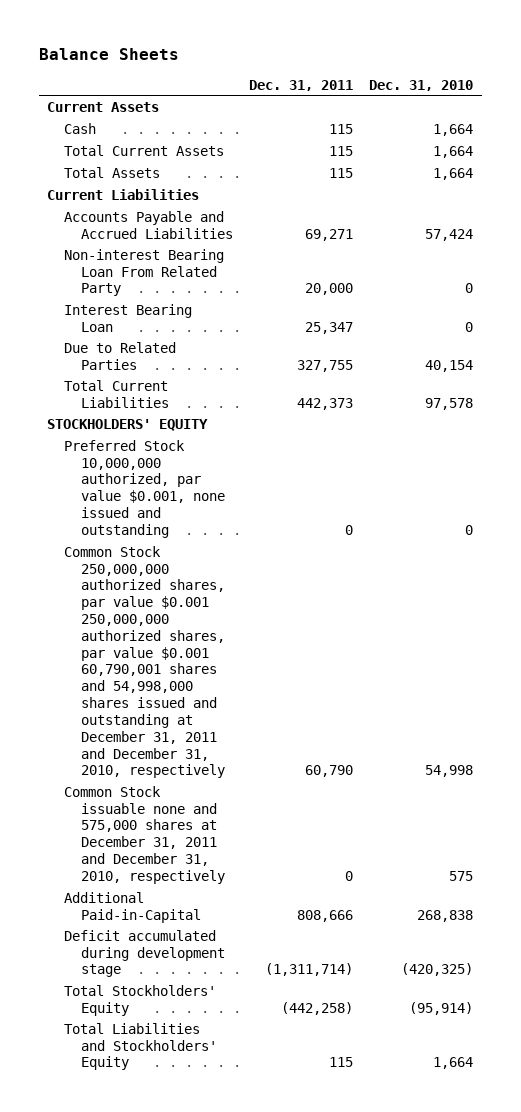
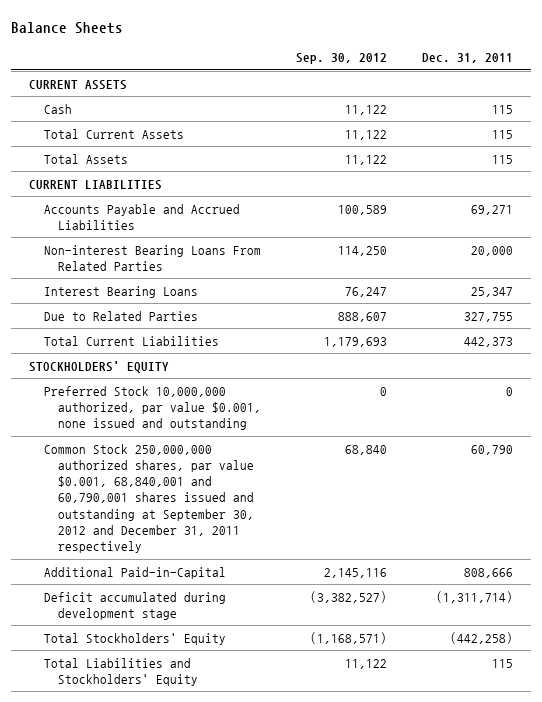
[369,79,474,91] Dec. 31, 2010 -> none
none -> [296,53,388,65] Sep. 30, 2012
[47,101,160,112] Current Assets -> [28,79,127,90] CURRENT ASSETS
[47,188,200,200] Current Liabilities -> [28,179,162,190] CURRENT LIABILITIES
[63,248,224,297] Non-interest Bearing Loan From Related Party -> [43,244,261,271] Non-interest Bearing Loans From Related Parties
[63,303,192,332] Interest Bearing Loan -> [43,285,198,298] Interest Bearing Loans
[63,785,225,884] Common Stock issuable none and 575,000 shares at December 31, 2011 and December 31, 2010, respectively -> none
[63,545,225,779] Common Stock 250,000,000 authorized shares, par value $0.001 250,000,000 authorized shares, par value $0.001 60,790,001 shares and 54,998,000 shares issued and outstanding at December 31, 2011 and December 31, 2010, respectively -> [43,443,255,554] Common Stock 250,000,000 authorized shares, par value $0.001, 68,840,001 and 60,790,001 shares issued and outstanding at September 30, 2012 and December 31, 2011 respectively

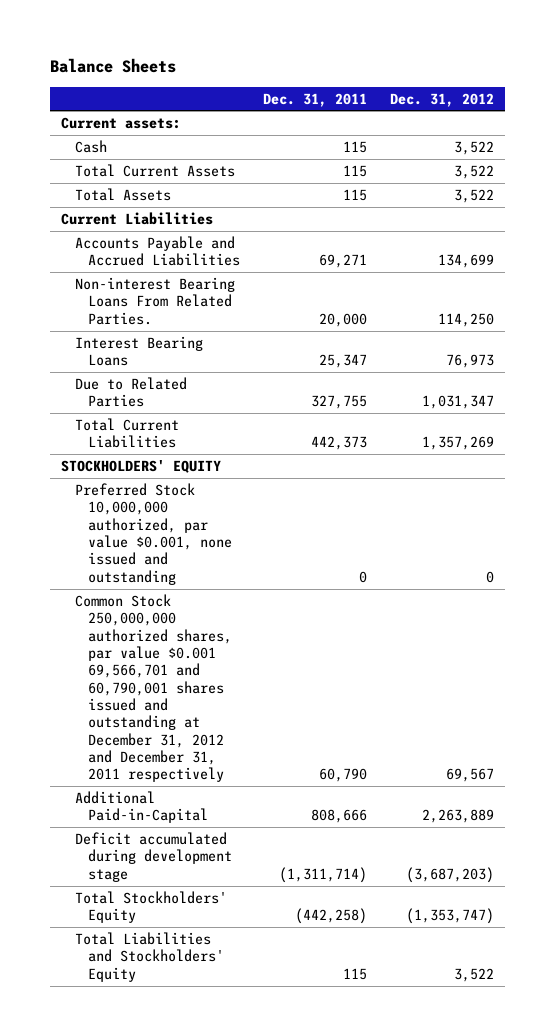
[296,53,388,65] Sep. 30, 2012 -> none
none -> [389,92,494,107] Dec. 31, 2012
[28,79,127,90] CURRENT ASSETS -> [61,116,182,129] Current assets:
[28,179,162,190] CURRENT LIABILITIES -> [61,211,214,225] Current Liabilities
[43,244,261,271] Non-interest Bearing Loans From Related Parties -> [74,276,235,325] Non-interest Bearing Loans From Related Parties.
[43,443,255,554] Common Stock 250,000,000 authorized shares, par value $0.001, 68,840,001 and 60,790,001 shares issued and outstanding at September 30, 2012 and December 31, 2011 respectively -> [74,593,232,783] Common Stock 250,000,000 authorized shares, par value $0.001 69,566,701 and 60,790,001 shares issued and outstanding at December 31, 2012 and December 31, 2011 respectively

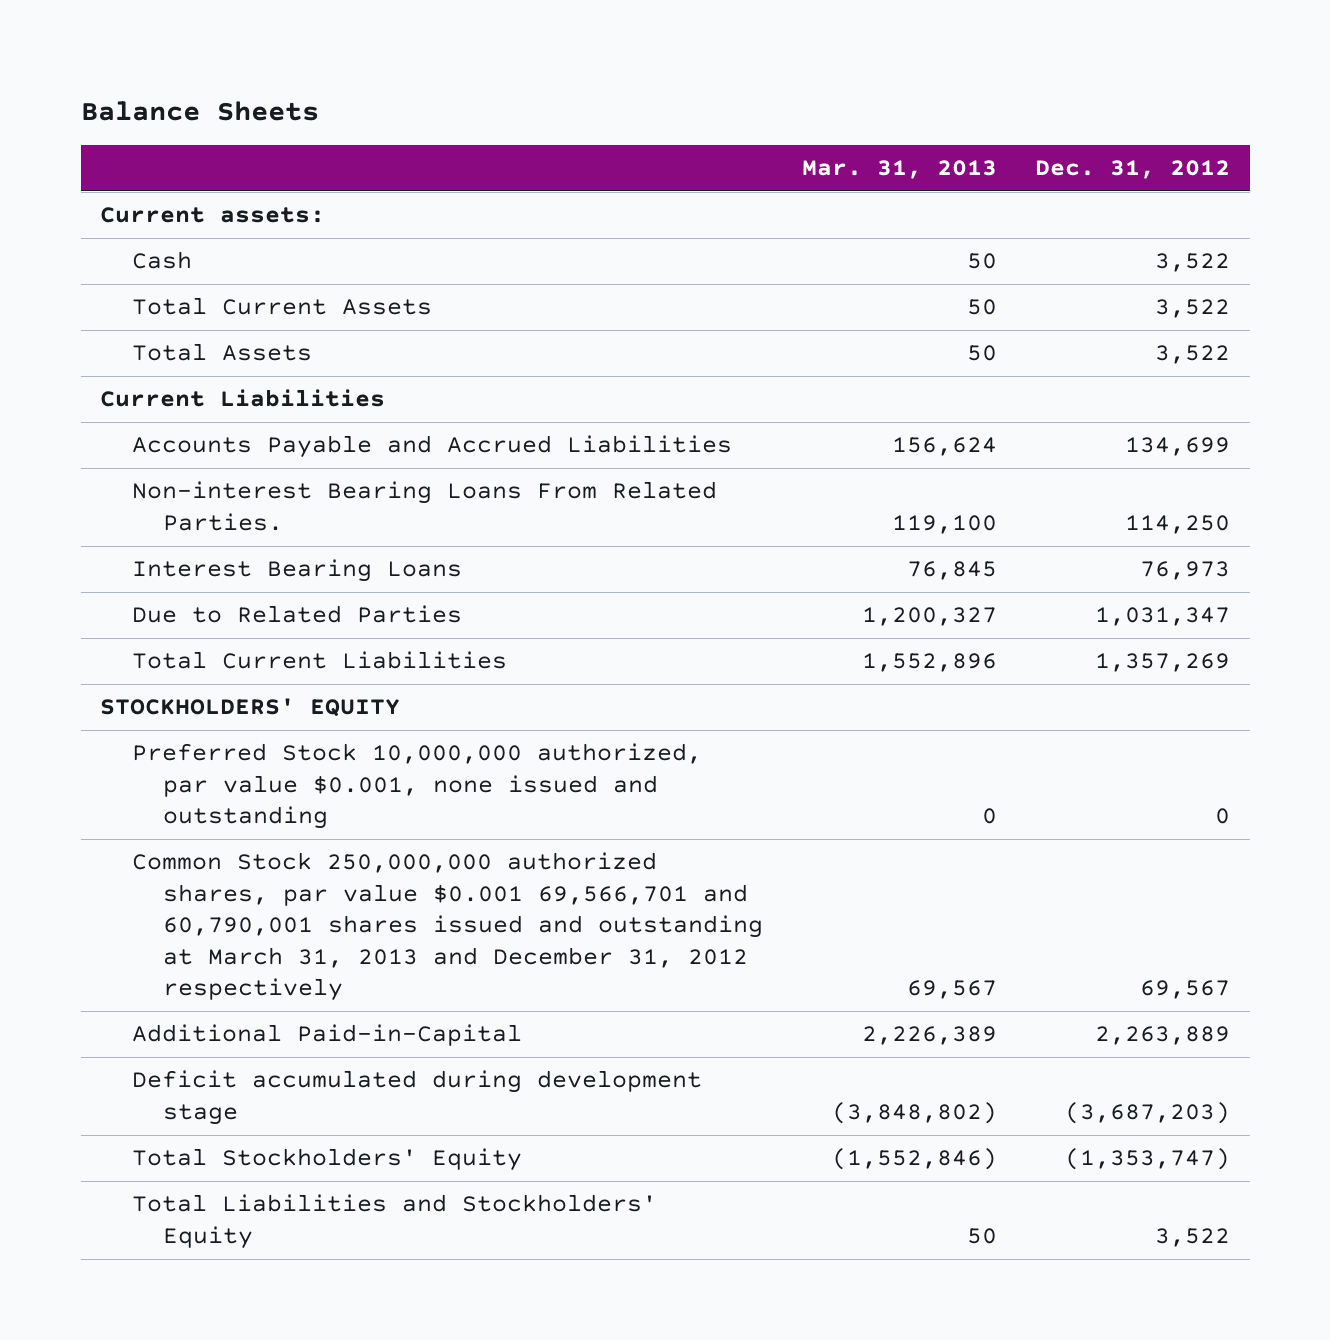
[262,92,367,107] Dec. 31, 2011 -> none
none -> [801,160,997,180] Mar. 31, 2013
[74,593,232,783] Common Stock 250,000,000 authorized shares, par value $0.001 69,566,701 and 60,790,001 shares issued and outstanding at December 31, 2012 and December 31, 2011 respectively -> [131,852,764,1002] Common Stock 250,000,000 authorized shares, par value $0.001 69,566,701 and 60,790,001 shares issued and outstanding at March 31, 2013 and December 31, 2012 respectively

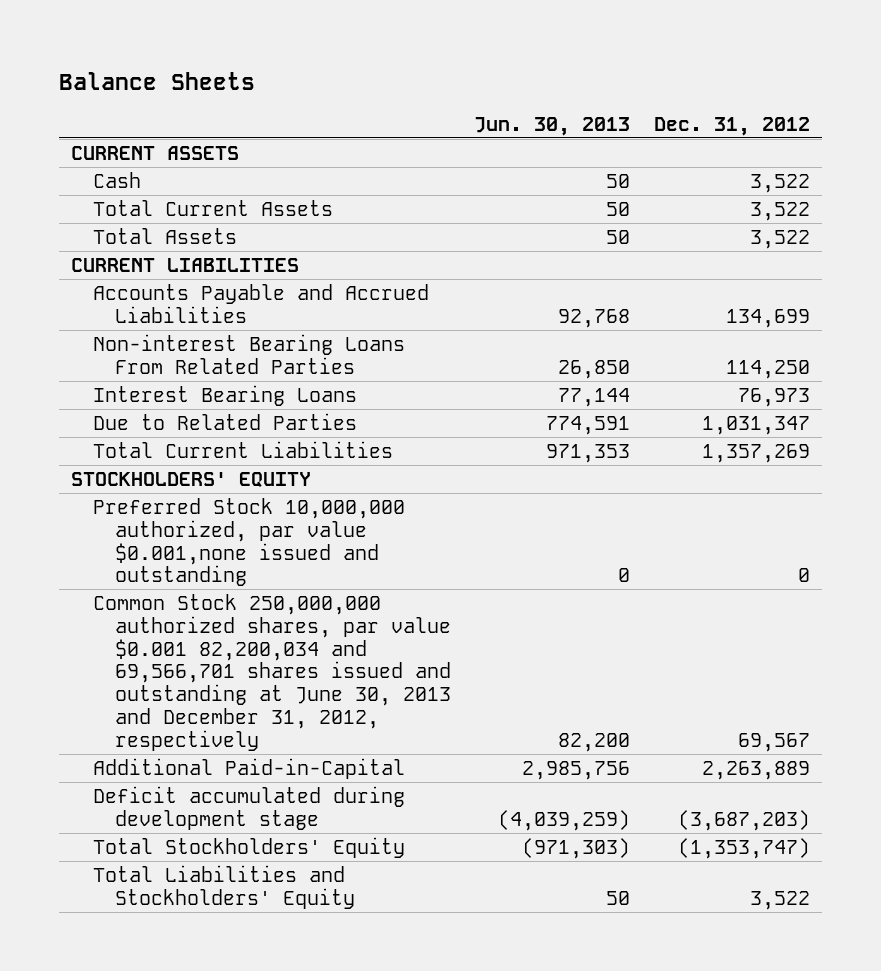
[801,160,997,180] Mar. 31, 2013 -> none
none -> [474,116,631,136] Jun. 30, 2013
[99,207,325,224] Current assets: -> [71,145,240,160] CURRENT ASSETS
[99,389,385,408] Current Liabilities -> [71,257,300,272] CURRENT LIABILITIES
[131,481,717,531] Non-interest Bearing Loans From Related Parties. -> [92,333,405,374] Non-interest Bearing Loans From Related Parties
[131,743,702,830] Preferred Stock 10,000,000 authorized, par value $0.001, none issued and outstanding -> [92,497,405,587] Preferred Stock 10,000,000 authorized, par value $0.001,none issued and outstanding
[131,852,764,1002] Common Stock 250,000,000 authorized shares, par value $0.001 69,566,701 and 60,790,001 shares issued and outstanding at March 31, 2013 and December 31, 2012 respectively -> [92,593,451,752] Common Stock 250,000,000 authorized shares, par value $0.001 82,200,034 and 69,566,701 shares issued and outstanding at June 30, 2013 and December 31, 2012, respectively

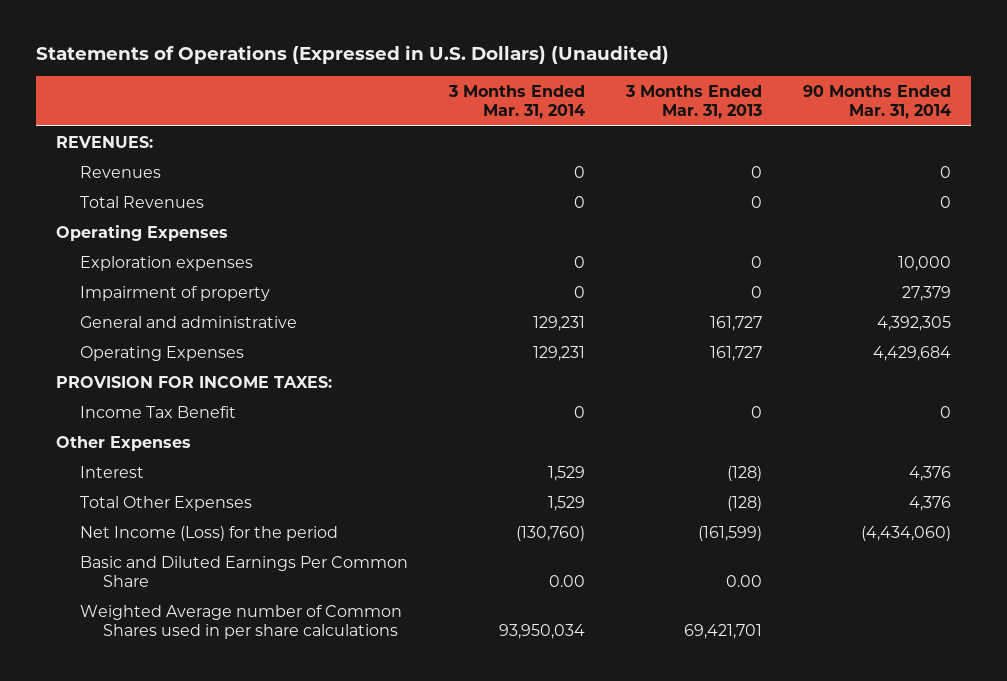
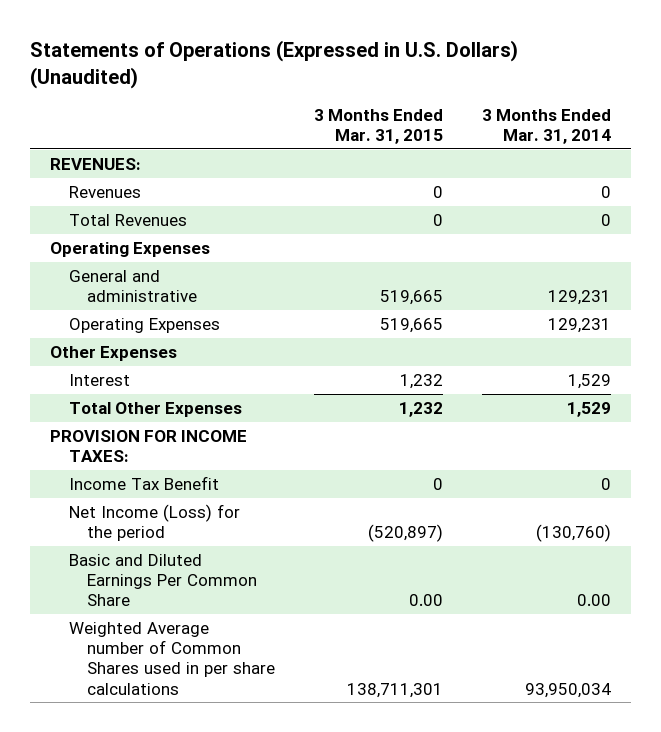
[624,85,762,120] 3 Months Ended Mar. 31, 2013 -> none
[802,85,951,120] 90 Months Ended Mar. 31, 2014 -> none
none -> [314,108,444,145] 3 Months Ended Mar. 31, 2015
[79,255,253,271] Exploration expenses -> none
[79,285,270,301] Impairment of property -> none
[56,375,333,388] PROVISION FOR INCOME TAXES: -> [49,430,247,463] PROVISION FOR INCOME TAXES:
[79,405,236,418] Income Tax Benefit -> [68,476,219,491] Income Tax Benefit

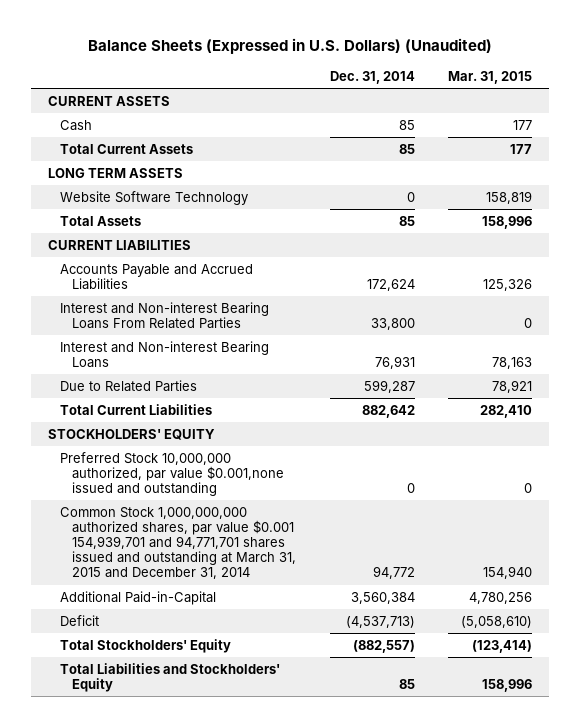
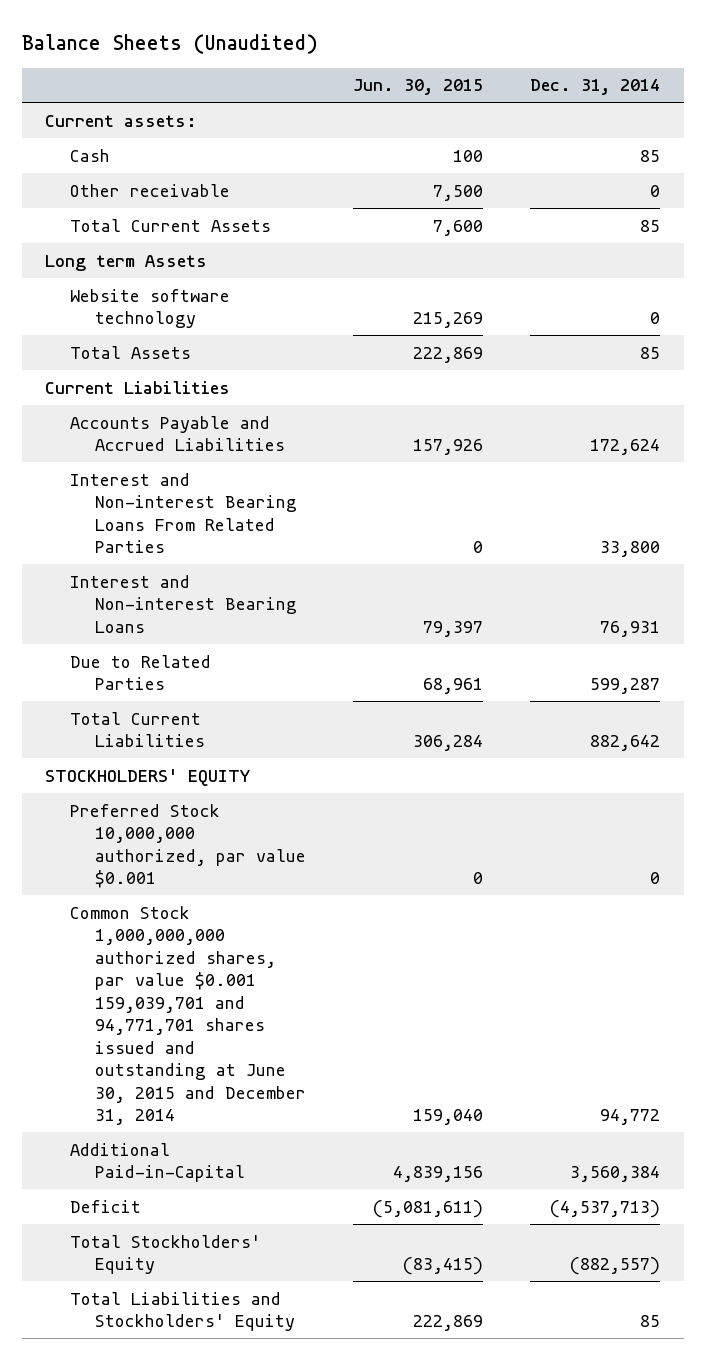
[88,38,493,55] Balance Sheets (Expressed in U.S. Dollars) (Unaudited) -> [21,33,318,54] Balance Sheets (Unaudited)
[448,70,533,84] Mar. 31, 2015 -> none
none -> [353,79,484,96] Jun. 30, 2015
[47,95,170,106] CURRENT ASSETS -> [45,114,198,127] Current assets:
none -> [69,183,230,197] Other receivable
[47,167,183,178] LONG TERM ASSETS -> [45,254,208,271] Long term Assets
[59,190,248,205] Website Software Technology -> [69,288,230,329] Website software technology
[47,239,191,250] CURRENT LIABILITIES -> [45,380,231,394] Current Liabilities
[59,451,284,497] Preferred Stock 10,000,000 authorized, par value $0.001,none issued and outstanding -> [69,803,306,889] Preferred Stock 10,000,000 authorized, par value $0.001
[59,506,296,580] Common Stock 1,000,000,000 authorized shares, par value $0.001 154,939,701 and 94,771,701 shares issued and outstanding at March 31, 2015 and December 31, 2014 -> [69,905,306,1126] Common Stock 1,000,000,000 authorized shares, par value $0.001 159,039,701 and 94,771,701 shares issued and outstanding at June 30, 2015 and December 31, 2014

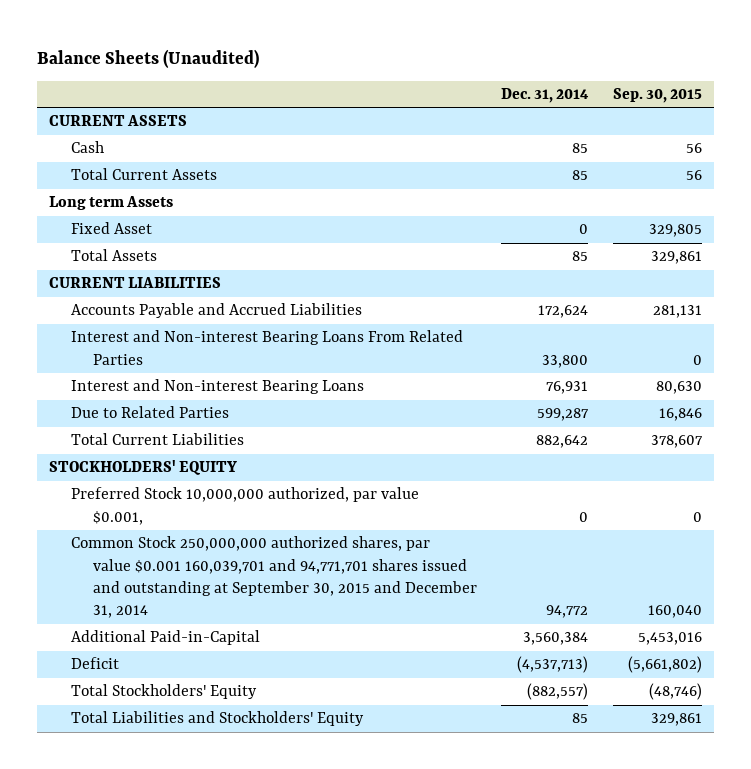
[353,79,484,96] Jun. 30, 2015 -> none
none -> [612,88,702,104] Sep. 30, 2015
[45,114,198,127] Current assets: -> [49,115,188,127] CURRENT ASSETS
[69,183,230,197] Other receivable -> none
[69,288,230,329] Website software technology -> none
none -> [70,222,152,235] Fixed Asset
[45,380,231,394] Current Liabilities -> [49,277,222,289] CURRENT LIABILITIES
[69,803,306,889] Preferred Stock 10,000,000 authorized, par value $0.001 -> [70,487,419,525] Preferred Stock 10,000,000 authorized, par value $0.001,
[69,905,306,1126] Common Stock 1,000,000,000 authorized shares, par value $0.001 159,039,701 and 94,771,701 shares issued and outstanding at June 30, 2015 and December 31, 2014 -> [70,536,477,619] Common Stock 250,000,000 authorized shares, par value $0.001 160,039,701 and 94,771,701 shares issued and outstanding at September 30, 2015 and December 31, 2014

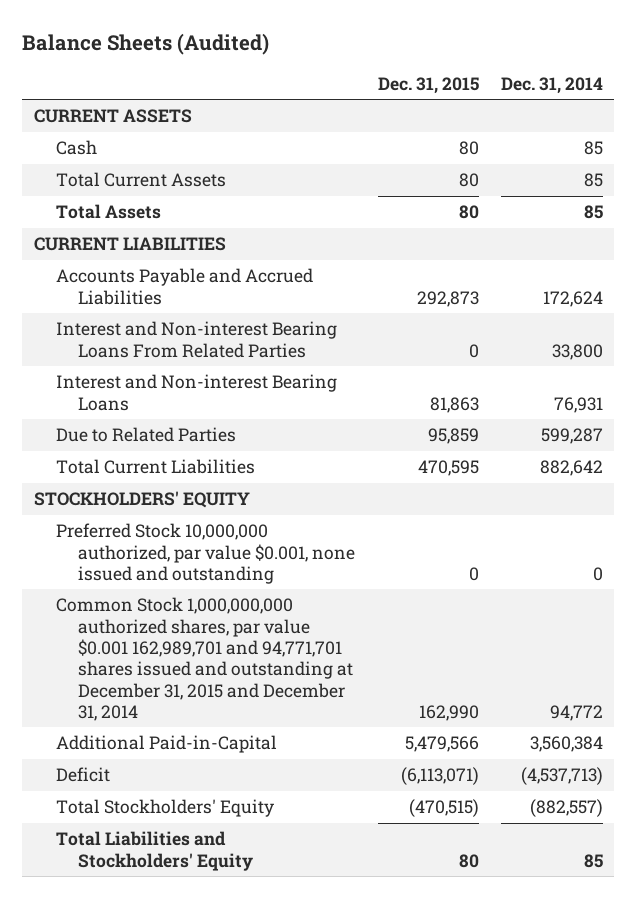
[36,48,259,68] Balance Sheets (Unaudited) -> [22,32,270,55] Balance Sheets (Audited)
[612,88,702,104] Sep. 30, 2015 -> none
none -> [377,76,479,94] Dec. 31, 2015
[49,196,174,211] Long term Assets -> none
[70,222,152,235] Fixed Asset -> none
[70,487,419,525] Preferred Stock 10,000,000 authorized, par value $0.001, -> [56,523,356,584] Preferred Stock 10,000,000 authorized, par value $0.001, none issued and outstanding
[70,536,477,619] Common Stock 250,000,000 authorized shares, par value $0.001 160,039,701 and 94,771,701 shares issued and outstanding at September 30, 2015 and December 31, 2014 -> [56,597,354,721] Common Stock 1,000,000,000 authorized shares, par value $0.001 162,989,701 and 94,771,701 shares issued and outstanding at December 31, 2015 and December 31, 2014

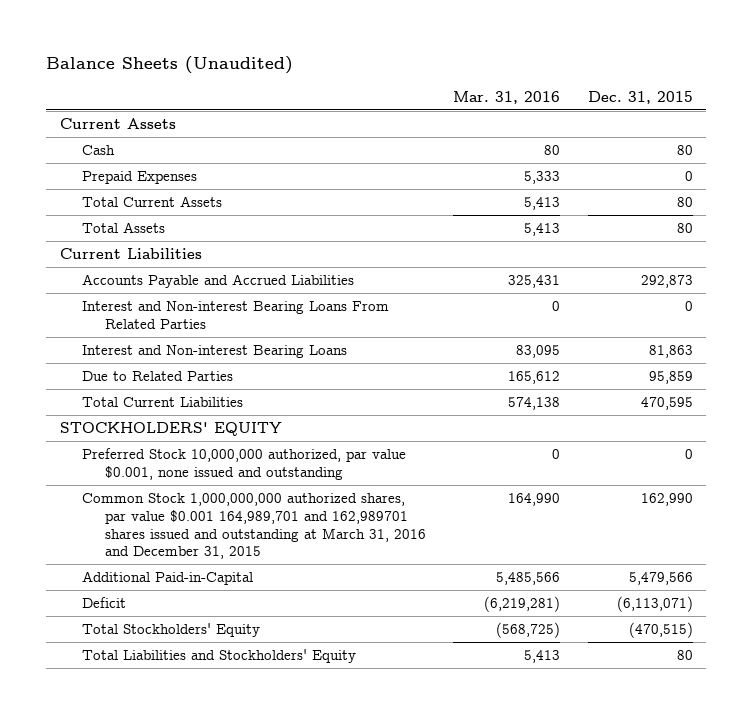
[22,32,270,55] Balance Sheets (Audited) -> [45,55,293,74] Balance Sheets (Unaudited)
[501,76,604,94] Dec. 31, 2014 -> none
none -> [453,90,561,104] Mar. 31, 2016
[33,109,192,124] CURRENT ASSETS -> [59,118,176,130] Current Assets
none -> [82,171,198,185] Prepaid Expenses
[33,237,226,252] CURRENT LIABILITIES -> [59,248,202,260] Current Liabilities
[56,597,354,721] Common Stock 1,000,000,000 authorized shares, par value $0.001 162,989,701 and 94,771,701 shares issued and outstanding at December 31, 2015 and December 31, 2014 -> [82,493,426,560] Common Stock 1,000,000,000 authorized shares, par value $0.001 164,989,701 and 162,989701 shares issued and outstanding at March 31, 2016 and December 31, 2015

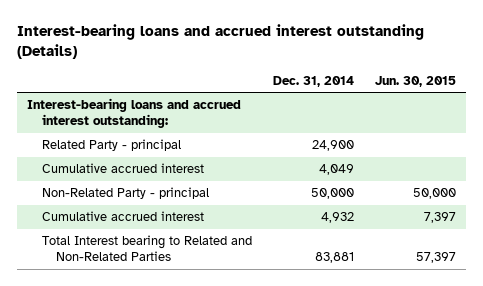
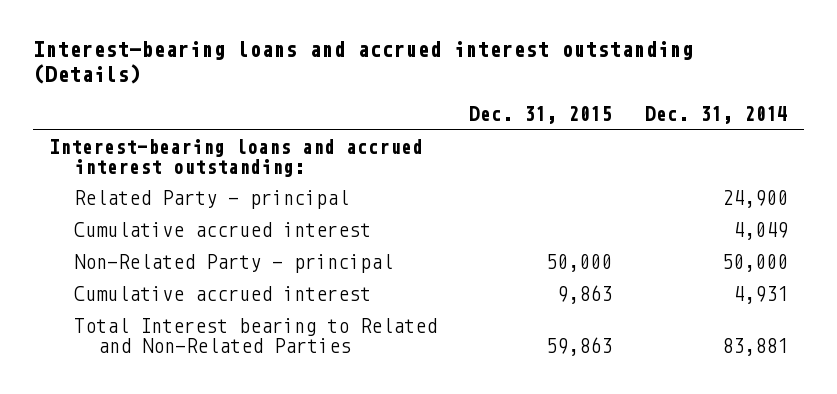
[374,75,456,87] Jun. 30, 2015 -> none
none -> [469,106,613,125] Dec. 31, 2015
[320,212,354,224] 4,932 -> [733,286,789,305] 4,931

